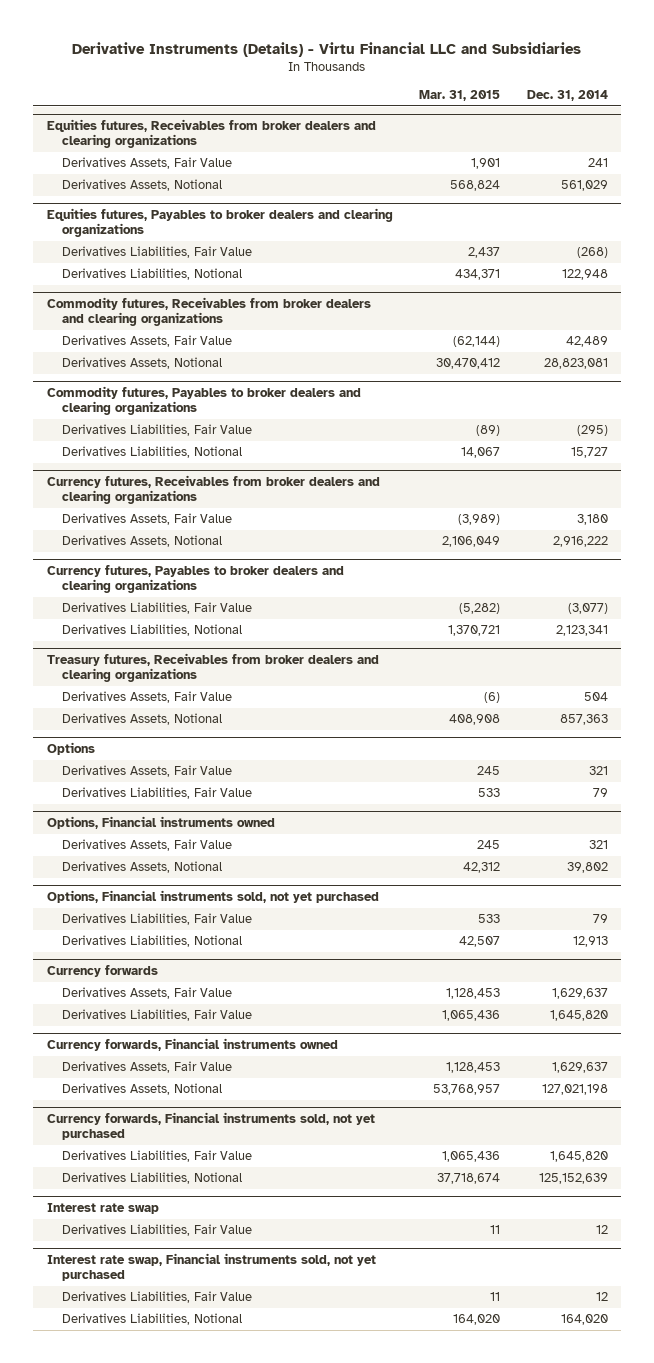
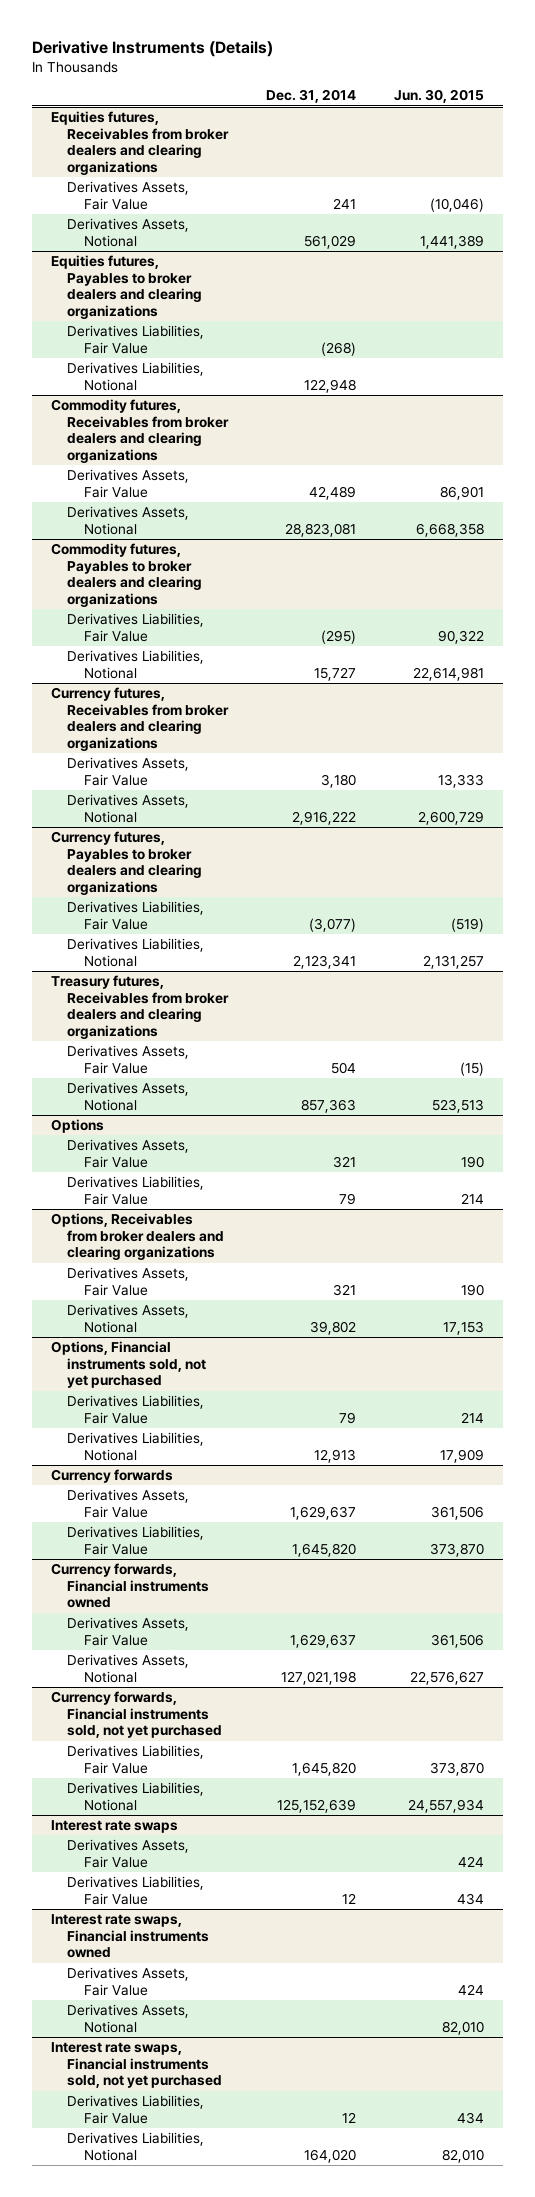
[72,41,582,57] Derivative Instruments (Details) - Virtu Financial LLC and Subsidiaries -> [31,40,273,57] Derivative Instruments (Details)
[419,90,501,102] Mar. 31, 2015 -> none
none -> [394,89,485,104] Jun. 30, 2015
[46,815,275,829] Options, Financial instruments owned -> none
none -> [50,1213,225,1261] Options, Receivables from broker dealers and clearing organizations
[46,1202,159,1214] Interest rate swap -> [50,1820,178,1834] Interest rate swaps
none -> [67,1839,190,1868] Derivatives Assets, Fair Value
none -> [50,1914,210,1959] Interest rate swaps, Financial instruments owned
none -> [67,1967,190,1996] Derivatives Assets, Fair Value
none -> [67,2004,190,2033] Derivatives Assets, Notional
[46,1252,376,1282] Interest rate swap, Financial instruments sold, not yet purchased -> [50,2042,223,2089] Interest rate swaps, Financial instruments sold, not yet purchased

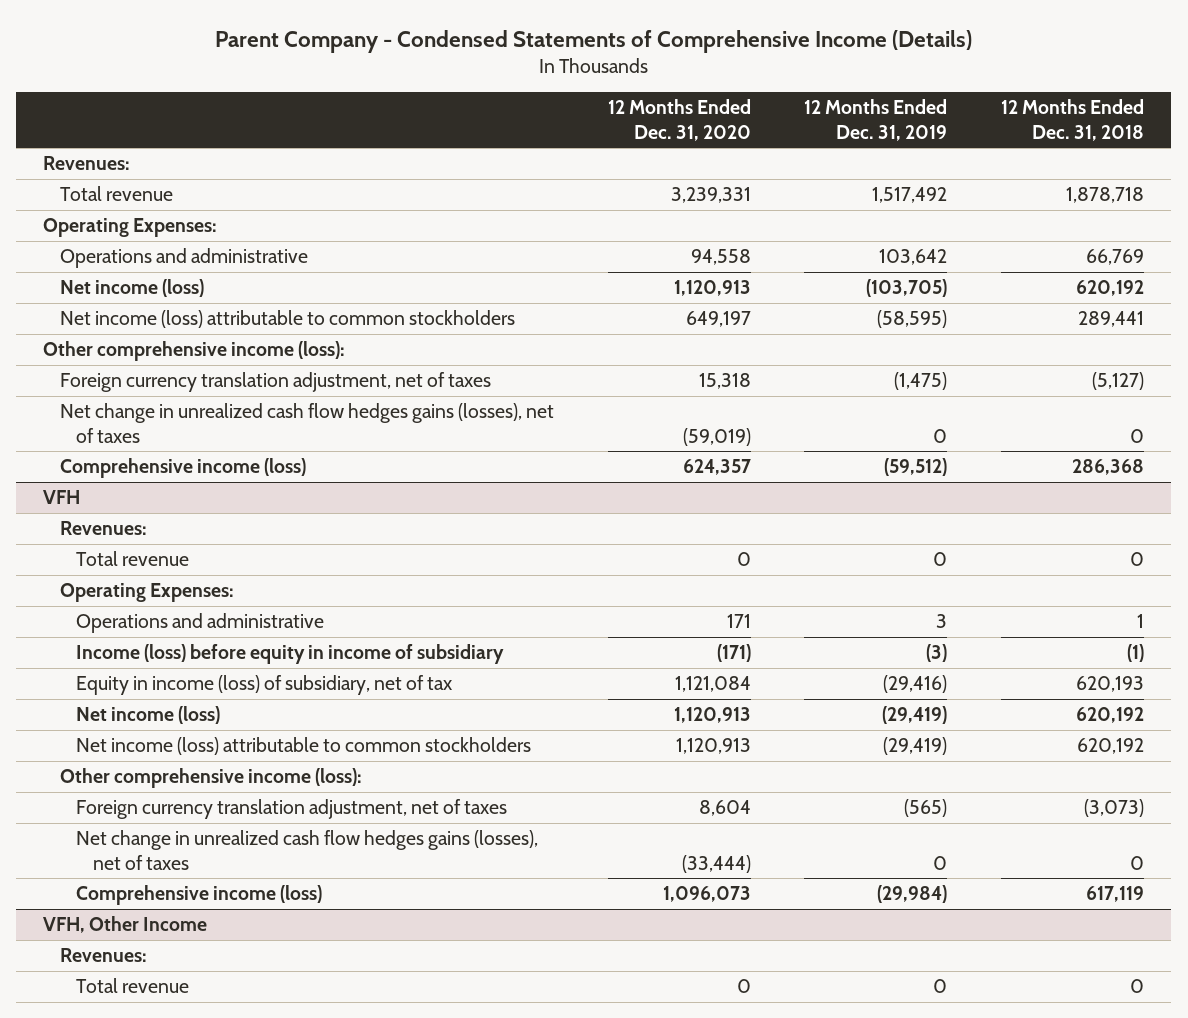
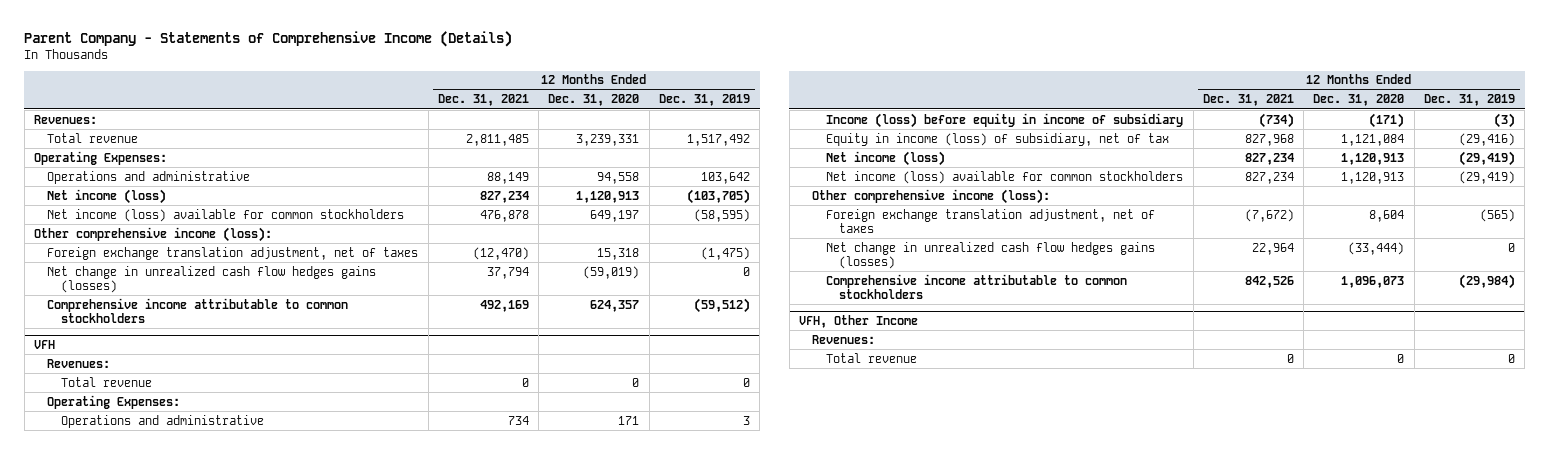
[214,29,972,53] Parent Company - Condensed Statements of Comprehensive Income (Details) -> [24,30,513,47] Parent Company - Statements of Comprehensive Income (Details)
[1001,99,1145,141] 12 Months Ended Dec. 31, 2018 -> none
none -> [437,94,529,107] Dec. 31, 2021
[59,310,515,329] Net income (loss) attributable to common stockholders -> [47,208,405,222] Net income (loss) available for common stockholders
[59,372,491,393] Foreign currency translation adjustment, net of taxes -> [47,246,419,260] Foreign exchange translation adjustment, net of taxes
[59,403,554,443] Net change in unrealized cash flow hedges gains (losses), net of taxes -> [47,265,377,293] Net change in unrealized cash flow hedges gains (losses)
[59,458,306,479] Comprehensive income (loss) -> [47,297,349,323] Comprehensive income attributable to common stockholders
[76,737,532,756] Net income (loss) attributable to common stockholders -> [825,170,1183,184] Net income (loss) available for common stockholders
[76,799,508,820] Foreign currency translation adjustment, net of taxes -> [825,208,1155,233] Foreign exchange translation adjustment, net of taxes
[76,830,539,870] Net change in unrealized cash flow hedges gains (losses), net of taxes -> [825,241,1155,269] Net change in unrealized cash flow hedges gains (losses)
[76,885,323,906] Comprehensive income (loss) -> [825,273,1127,299] Comprehensive income attributable to common stockholders

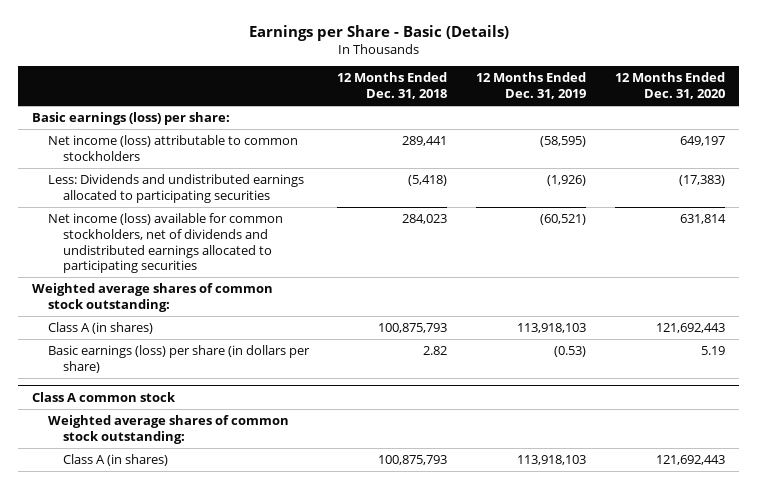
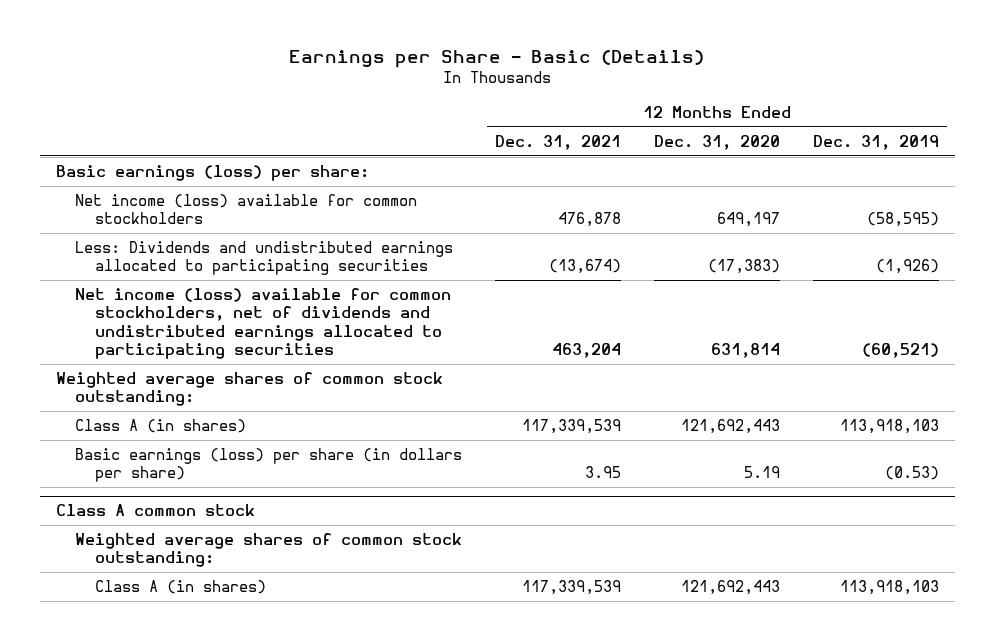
[337,72,448,100] 12 Months Ended Dec. 31, 2018 -> none
none -> [495,134,622,150] Dec. 31, 2021
[47,134,298,161] Net income (loss) attributable to common stockholders -> [75,194,418,225] Net income (loss) available for common stockholders

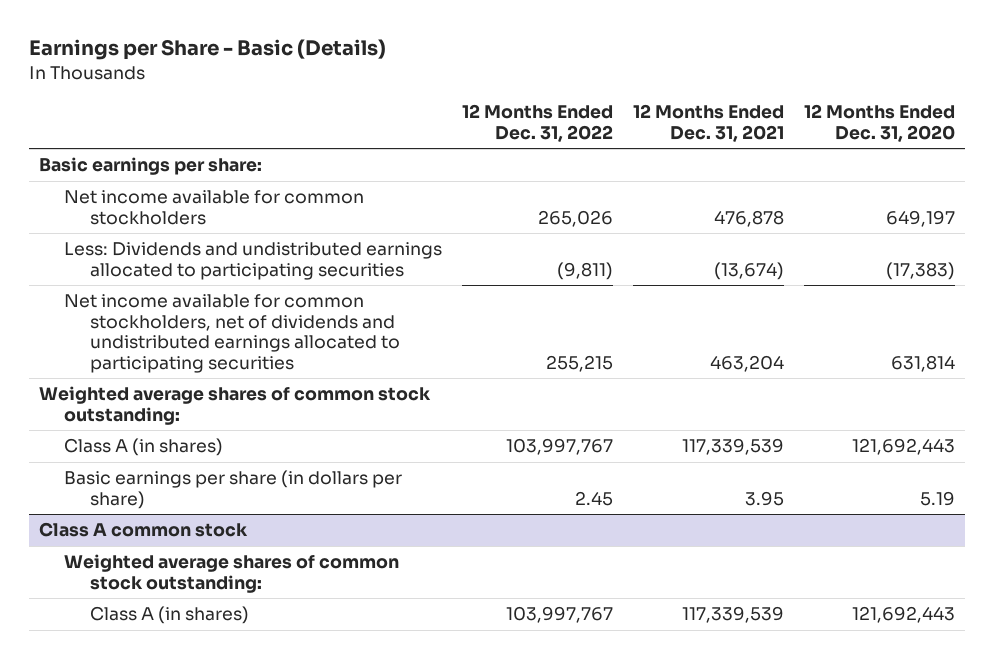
[812,134,939,150] Dec. 31, 2019 -> none
none -> [462,104,614,142] 12 Months Ended Dec. 31, 2022
[56,165,370,182] Basic earnings (loss) per share: -> [38,157,262,176] Basic earnings per share:
[75,194,418,225] Net income (loss) available for common stockholders -> [64,190,365,225] Net income available for common stockholders
[75,288,452,360] Net income (loss) available for common stockholders, net of dividends and undistributed earnings allocated to participating securities -> [64,294,401,373] Net income available for common stockholders, net of dividends and undistributed earnings allocated to participating securities
[75,448,463,483] Basic earnings (loss) per share (in dollars per share) -> [64,470,403,509] Basic earnings per share (in dollars per share)

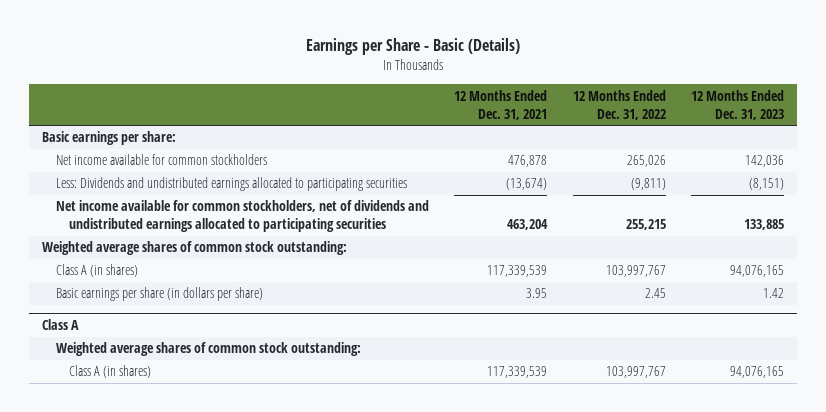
[804,104,956,142] 12 Months Ended Dec. 31, 2020 -> none
none -> [691,89,785,120] 12 Months Ended Dec. 31, 2023
[38,522,248,538] Class A common stock -> [41,319,79,331] Class A

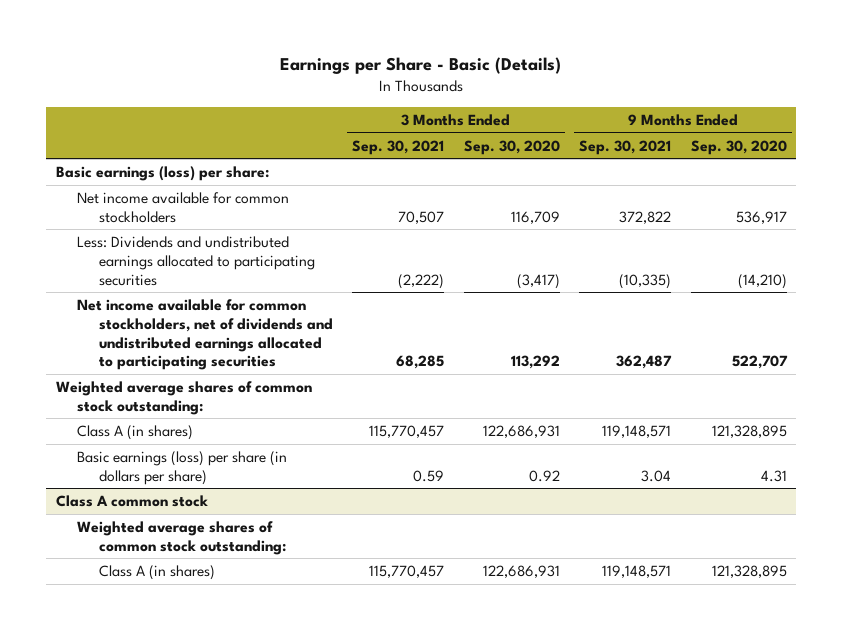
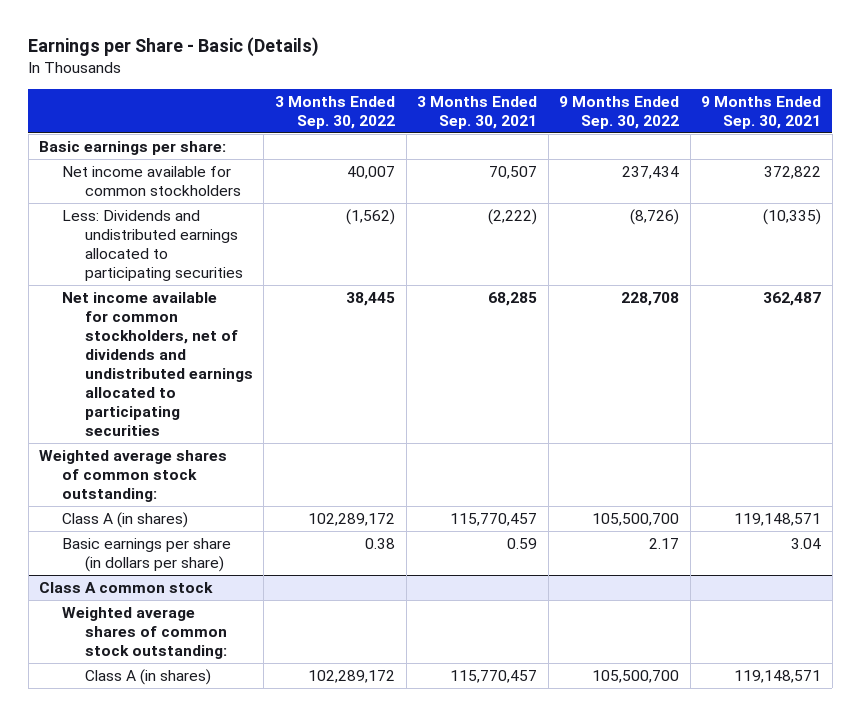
[463,139,560,155] Sep. 30, 2020 -> none
[690,139,787,155] Sep. 30, 2020 -> none
none -> [274,95,395,129] 3 Months Ended Sep. 30, 2022
none -> [559,95,680,129] 9 Months Ended Sep. 30, 2022
[55,165,269,181] Basic earnings (loss) per share: -> [39,140,227,155] Basic earnings per share:
[77,450,288,485] Basic earnings (loss) per share (in dollars per share) -> [62,537,232,573] Basic earnings per share (in dollars per share)

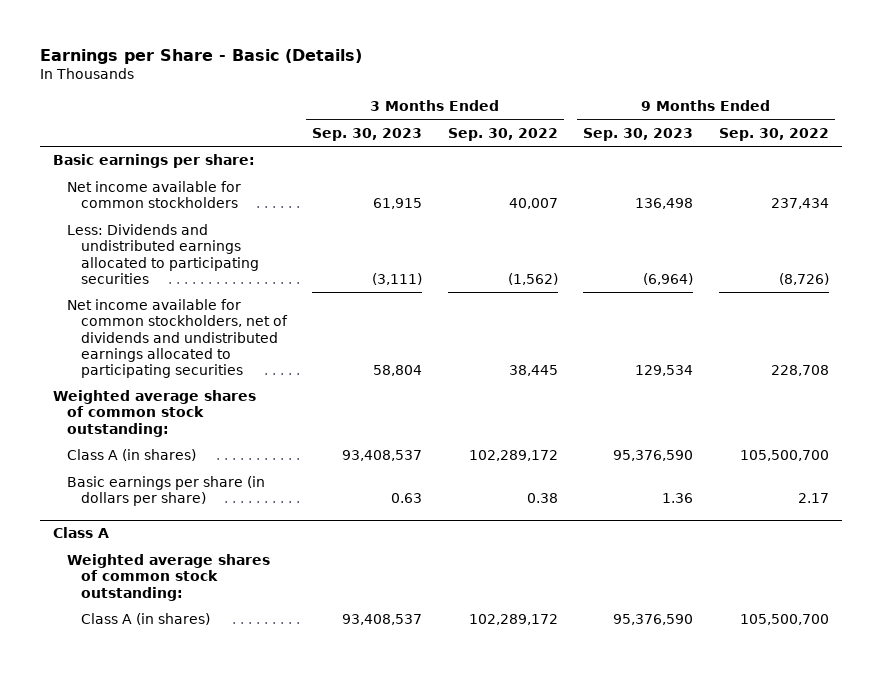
[417,95,538,129] 3 Months Ended Sep. 30, 2021 -> none
[701,95,822,129] 9 Months Ended Sep. 30, 2021 -> none
none -> [312,127,423,141] Sep. 30, 2023
none -> [583,127,694,141] Sep. 30, 2023
[39,581,214,593] Class A common stock -> [53,527,110,539] Class A

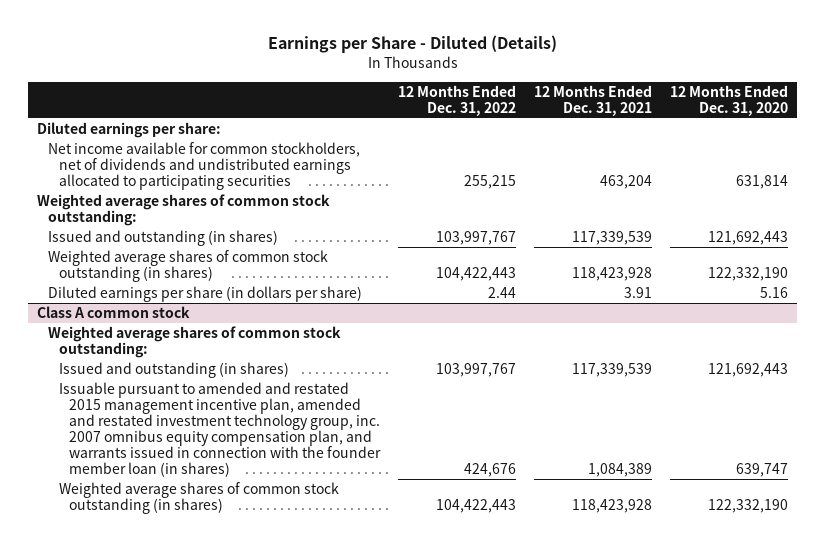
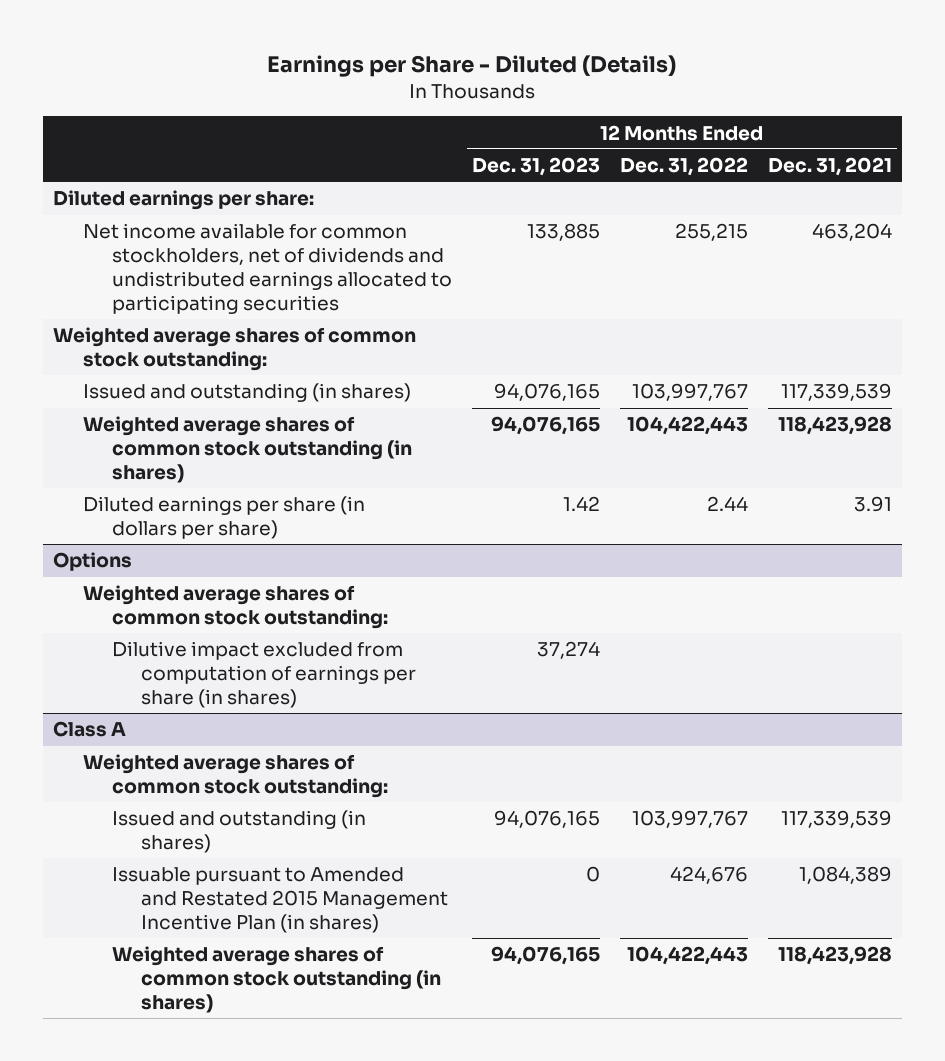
[670,84,789,116] 12 Months Ended Dec. 31, 2020 -> none
none -> [471,157,600,177] Dec. 31, 2023
[36,305,190,318] Class A common stock -> none
none -> [53,552,133,572] Options
none -> [112,641,417,709] Dilutive impact excluded from computation of earnings per share (in shares)
none -> [53,721,127,738] Class A
none -> [82,754,389,799] Weighted average shares of common stock outstanding:
[58,381,382,478] Issuable pursuant to amended and restated 2015 management incentive plan, amended and restated investment technology group, inc. 2007 omnibus equity compensation plan, and warrants issued in connection with the founder member loan (in shares) -> [112,867,449,934] Issuable pursuant to Amended and Restated 2015 Management Incentive Plan (in shares)

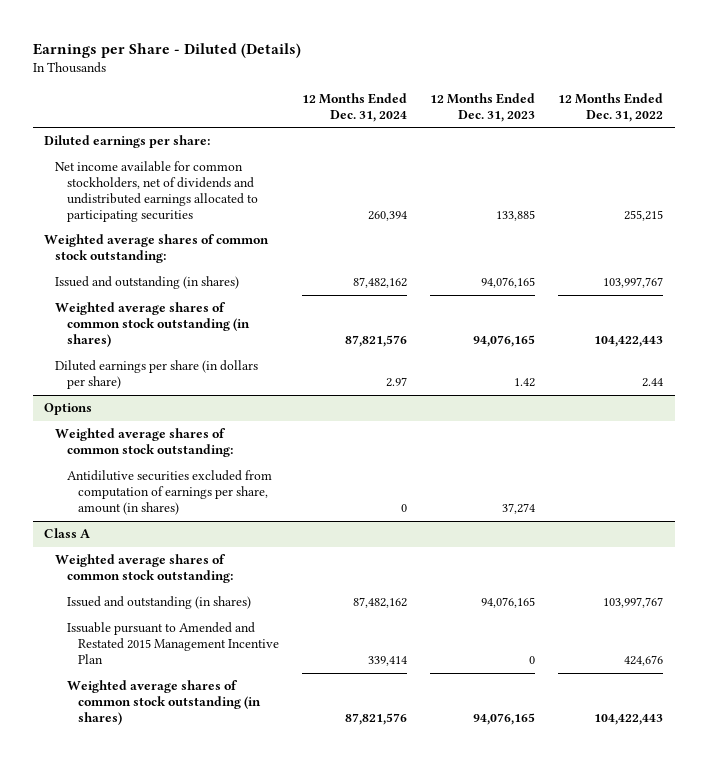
[767,157,892,177] Dec. 31, 2021 -> none
none -> [302,92,408,122] 12 Months Ended Dec. 31, 2024
[112,641,417,709] Dilutive impact excluded from computation of earnings per share (in shares) -> [66,470,272,515] Antidilutive securities excluded from computation of earnings per share, amount (in shares)
[112,867,449,934] Issuable pursuant to Amended and Restated 2015 Management Incentive Plan (in shares) -> [66,622,279,664] Issuable pursuant to Amended and Restated 2015 Management Incentive Plan

